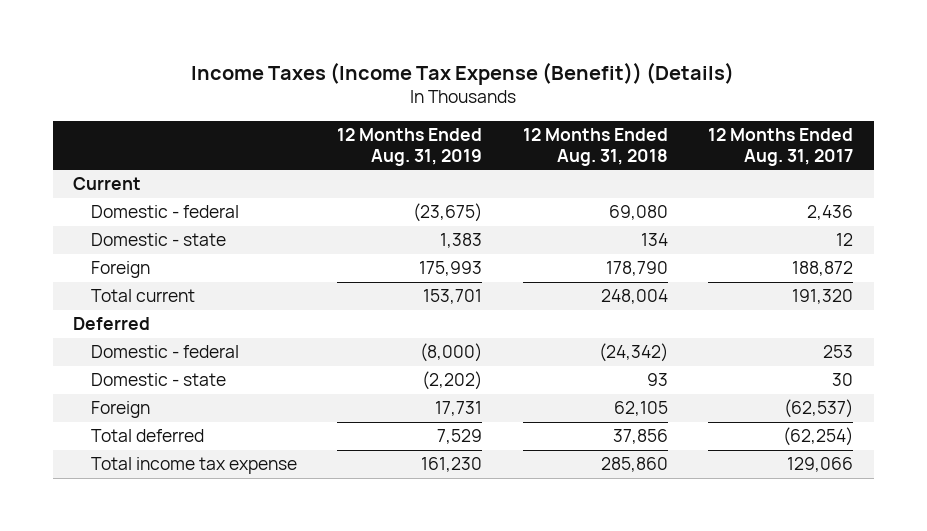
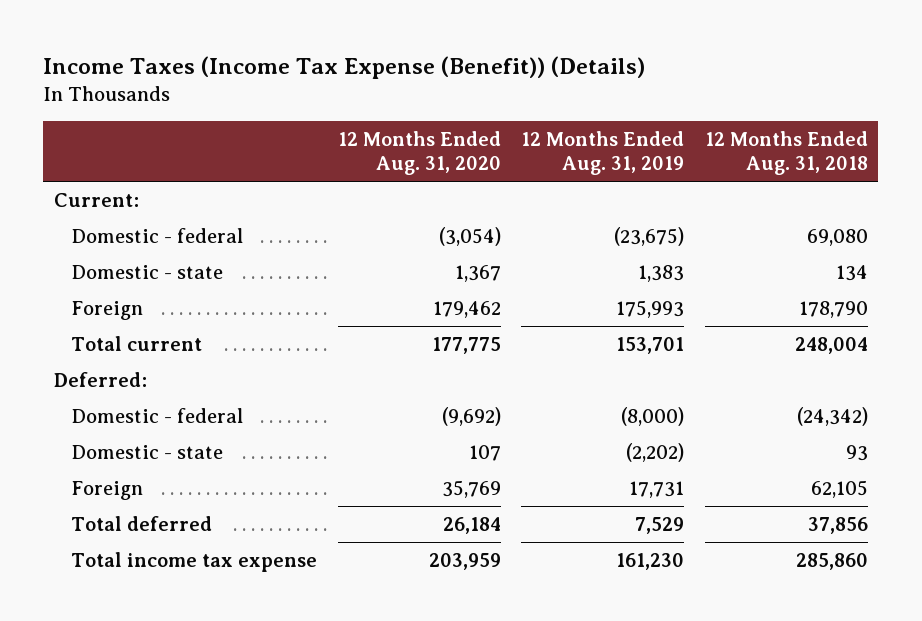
[708,128,854,166] 12 Months Ended Aug. 31, 2017 -> none
none -> [337,131,501,175] 12 Months Ended Aug. 31, 2020
[73,177,142,191] Current -> [53,193,139,208] Current:
[73,317,151,331] Deferred -> [53,372,147,388] Deferred:

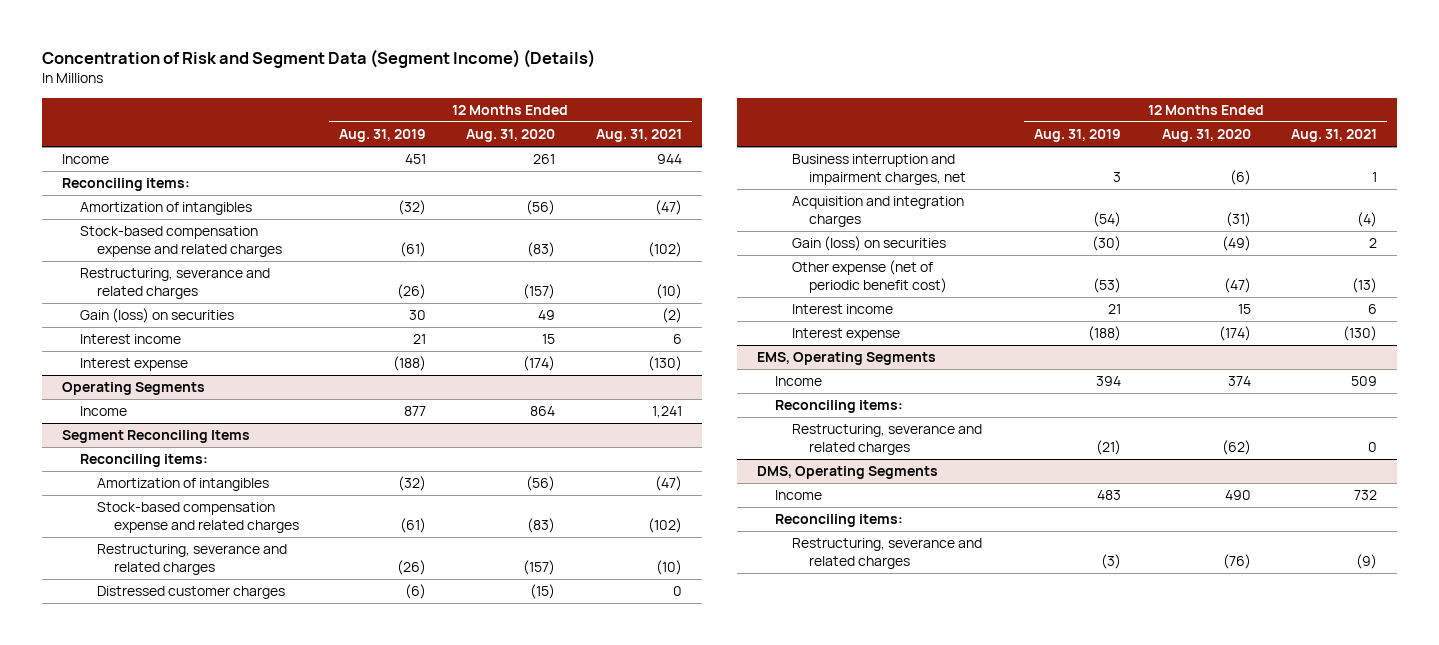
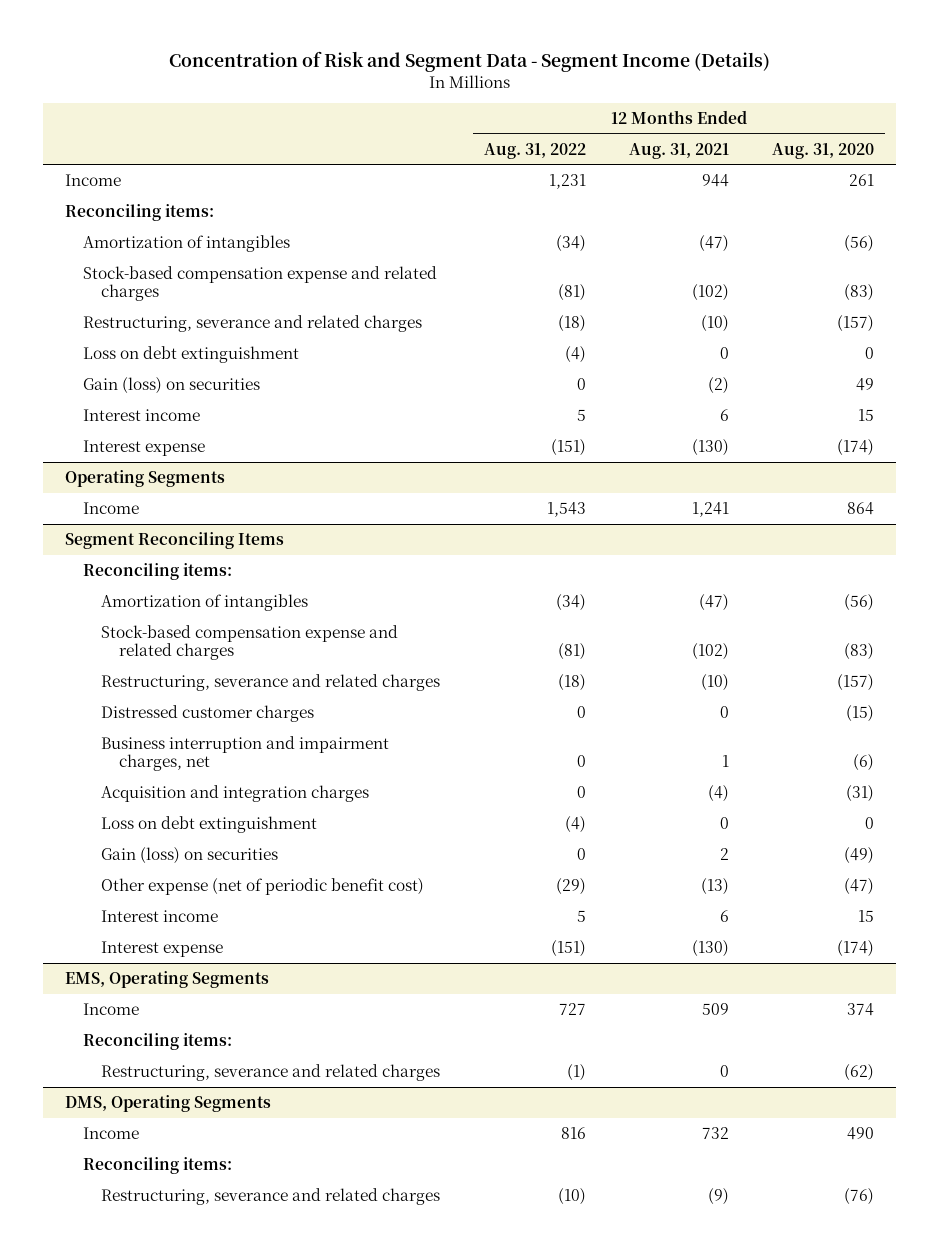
[42,49,596,69] Concentration of Risk and Segment Data (Segment Income) (Details) -> [168,51,770,73] Concentration of Risk and Segment Data - Segment Income (Details)
[339,129,427,143] Aug. 31, 2019 -> none
none -> [483,142,586,159] Aug. 31, 2022
none -> [83,345,300,363] Loss on debt extinguishment
none -> [101,815,318,833] Loss on debt extinguishment

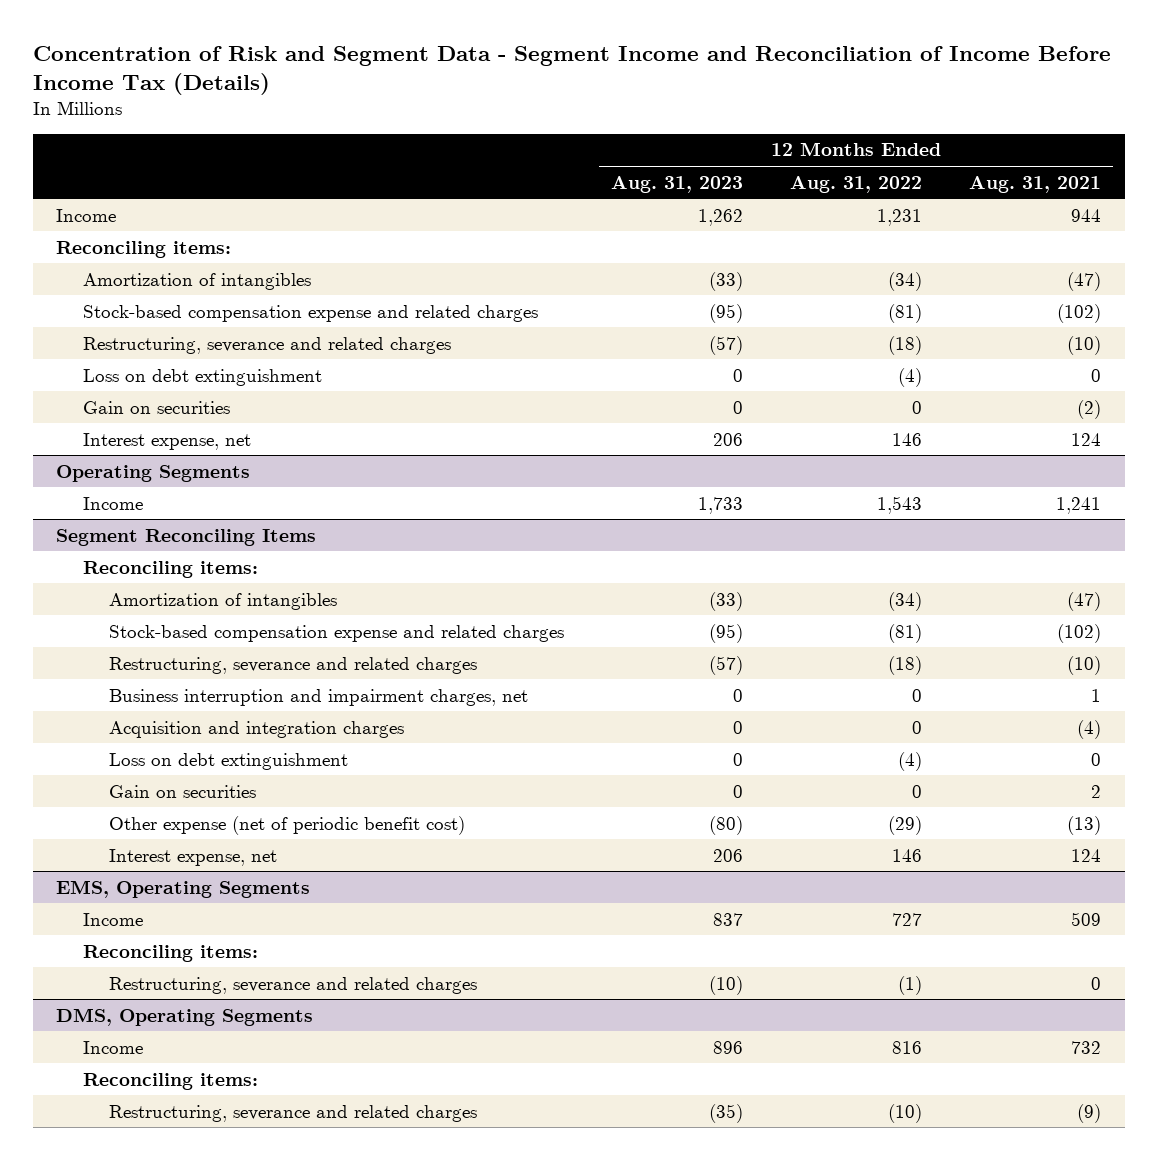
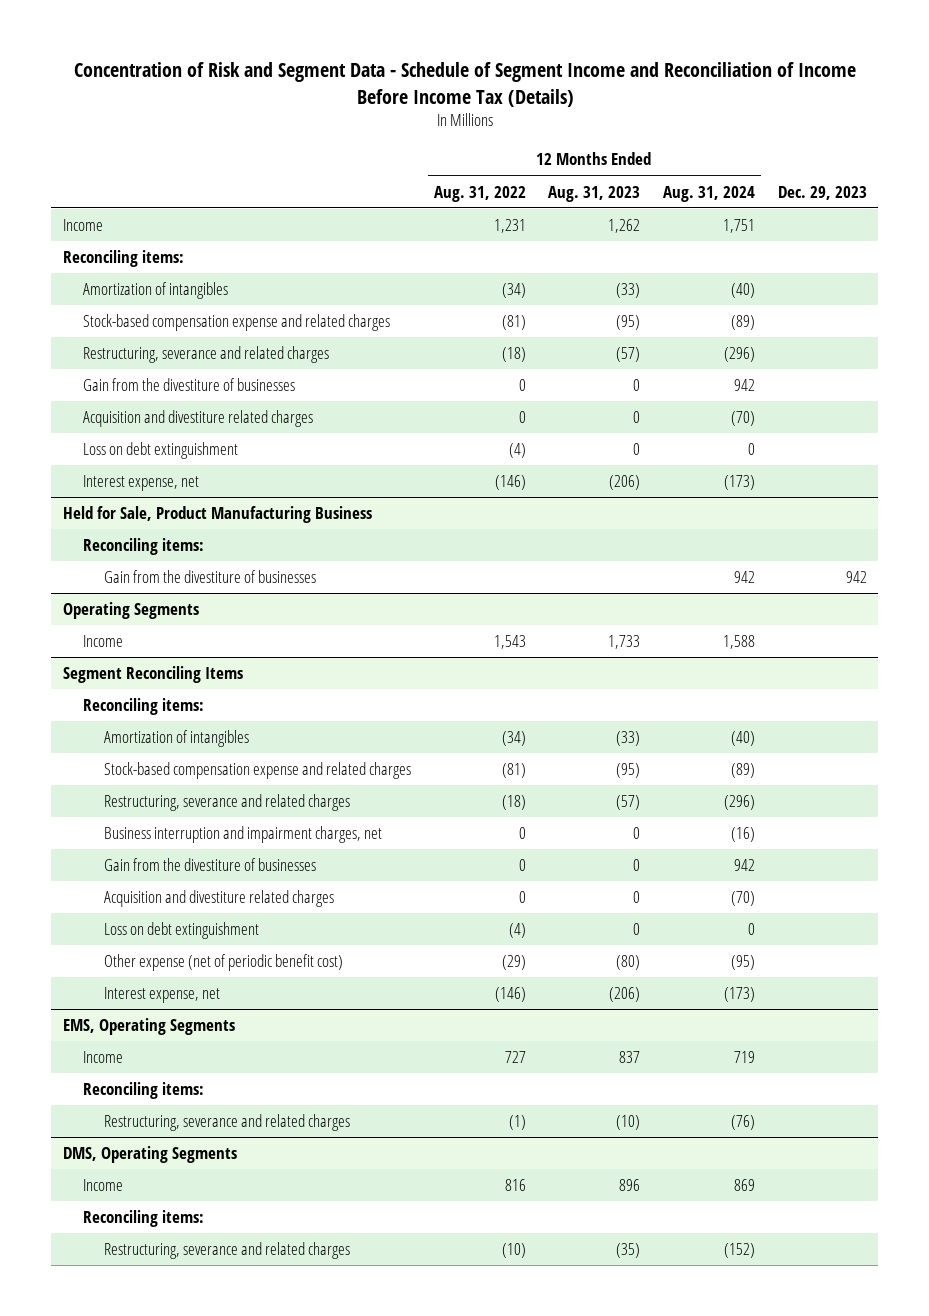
[32,46,1111,96] Concentration of Risk and Segment Data - Segment Income and Reconciliation of Income Before Income Tax (Details) -> [73,62,856,107] Concentration of Risk and Segment Data - Schedule of Segment Income and Reconciliation of Income Before Income Tax (Details)
[969,175,1102,193] Aug. 31, 2021 -> none
none -> [662,185,755,202] Aug. 31, 2024
none -> [777,185,867,200] Dec. 29, 2023
none -> [83,378,296,392] Gain from the divestiture of businesses
none -> [83,410,314,428] Acquisition and divestiture related charges
[82,400,230,414] Gain on securities -> none
[713,432,744,446] 206 -> [609,475,641,491] (206)
[892,432,923,446] 146 -> [494,475,526,491] (146)
none -> [62,506,372,524] Held for Sale, Product Manufacturing Business
none -> [83,538,205,556] Reconciling items:
none -> [104,570,317,584] Gain from the divestiture of businesses
none -> [104,858,317,872] Gain from the divestiture of businesses
[109,720,405,738] Acquisition and integration charges -> [104,890,335,908] Acquisition and divestiture related charges
[109,784,257,798] Gain on securities -> none
[713,848,744,862] 206 -> [609,987,641,1003] (206)
[892,848,923,862] 146 -> [494,987,526,1003] (146)

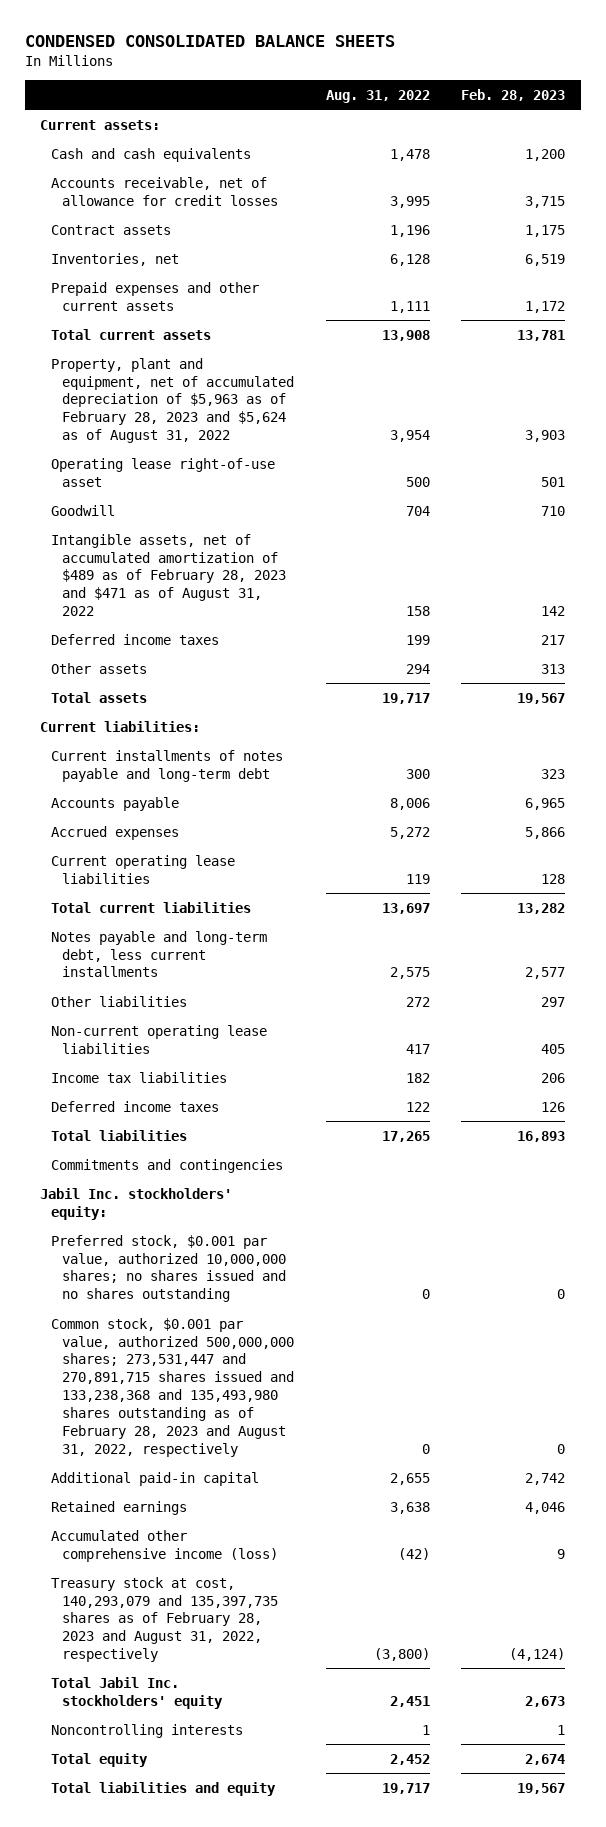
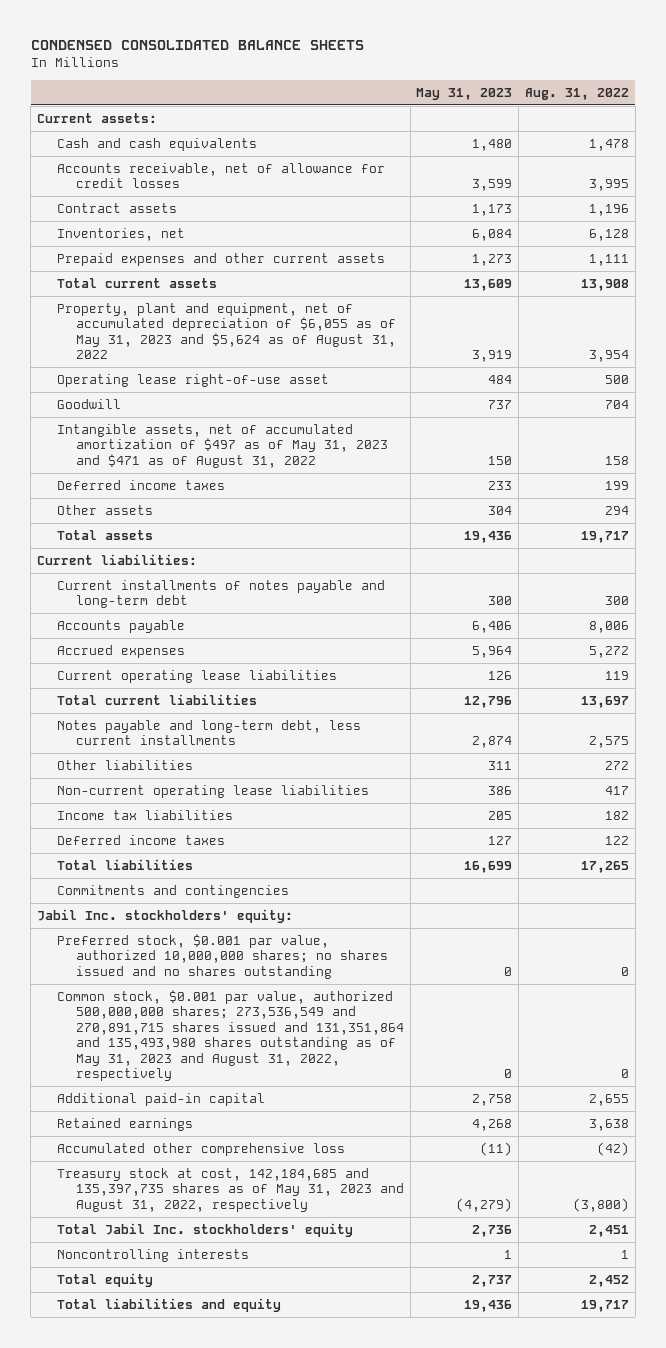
[461,88,566,101] Feb. 28, 2023 -> none
none -> [416,87,513,100] May 31, 2023
[51,357,295,444] Property, plant and equipment, net of accumulated depreciation of $5,963 as of February 28, 2023 and $5,624 as of August 31, 2022 -> [56,302,396,360] Property, plant and equipment, net of accumulated depreciation of $6,055 as of May 31, 2023 and $5,624 as of August 31, 2022
[51,533,287,617] Intangible assets, net of accumulated amortization of $489 as of February 28, 2023 and $471 as of August 31, 2022 -> [56,423,388,468] Intangible assets, net of accumulated amortization of $497 as of May 31, 2023 and $471 as of August 31, 2022
[51,1317,295,1457] Common stock, $0.001 par value, authorized 500,000,000 shares; 273,531,447 and 270,891,715 shares issued and 133,238,368 and 135,493,980 shares outstanding as of February 28, 2023 and August 31, 2022, respectively -> [56,989,404,1081] Common stock, $0.001 par value, authorized 500,000,000 shares; 273,536,549 and 270,891,715 shares issued and 131,351,864 and 135,493,980 shares outstanding as of May 31, 2023 and August 31, 2022, respectively
[51,1529,279,1562] Accumulated other comprehensive income (loss) -> [56,1142,345,1156] Accumulated other comprehensive loss
[51,1576,279,1663] Treasury stock at cost, 140,293,079 and 135,397,735 shares as of February 28, 2023 and August 31, 2022, respectively -> [56,1167,404,1212] Treasury stock at cost, 142,184,685 and 135,397,735 shares as of May 31, 2023 and August 31, 2022, respectively

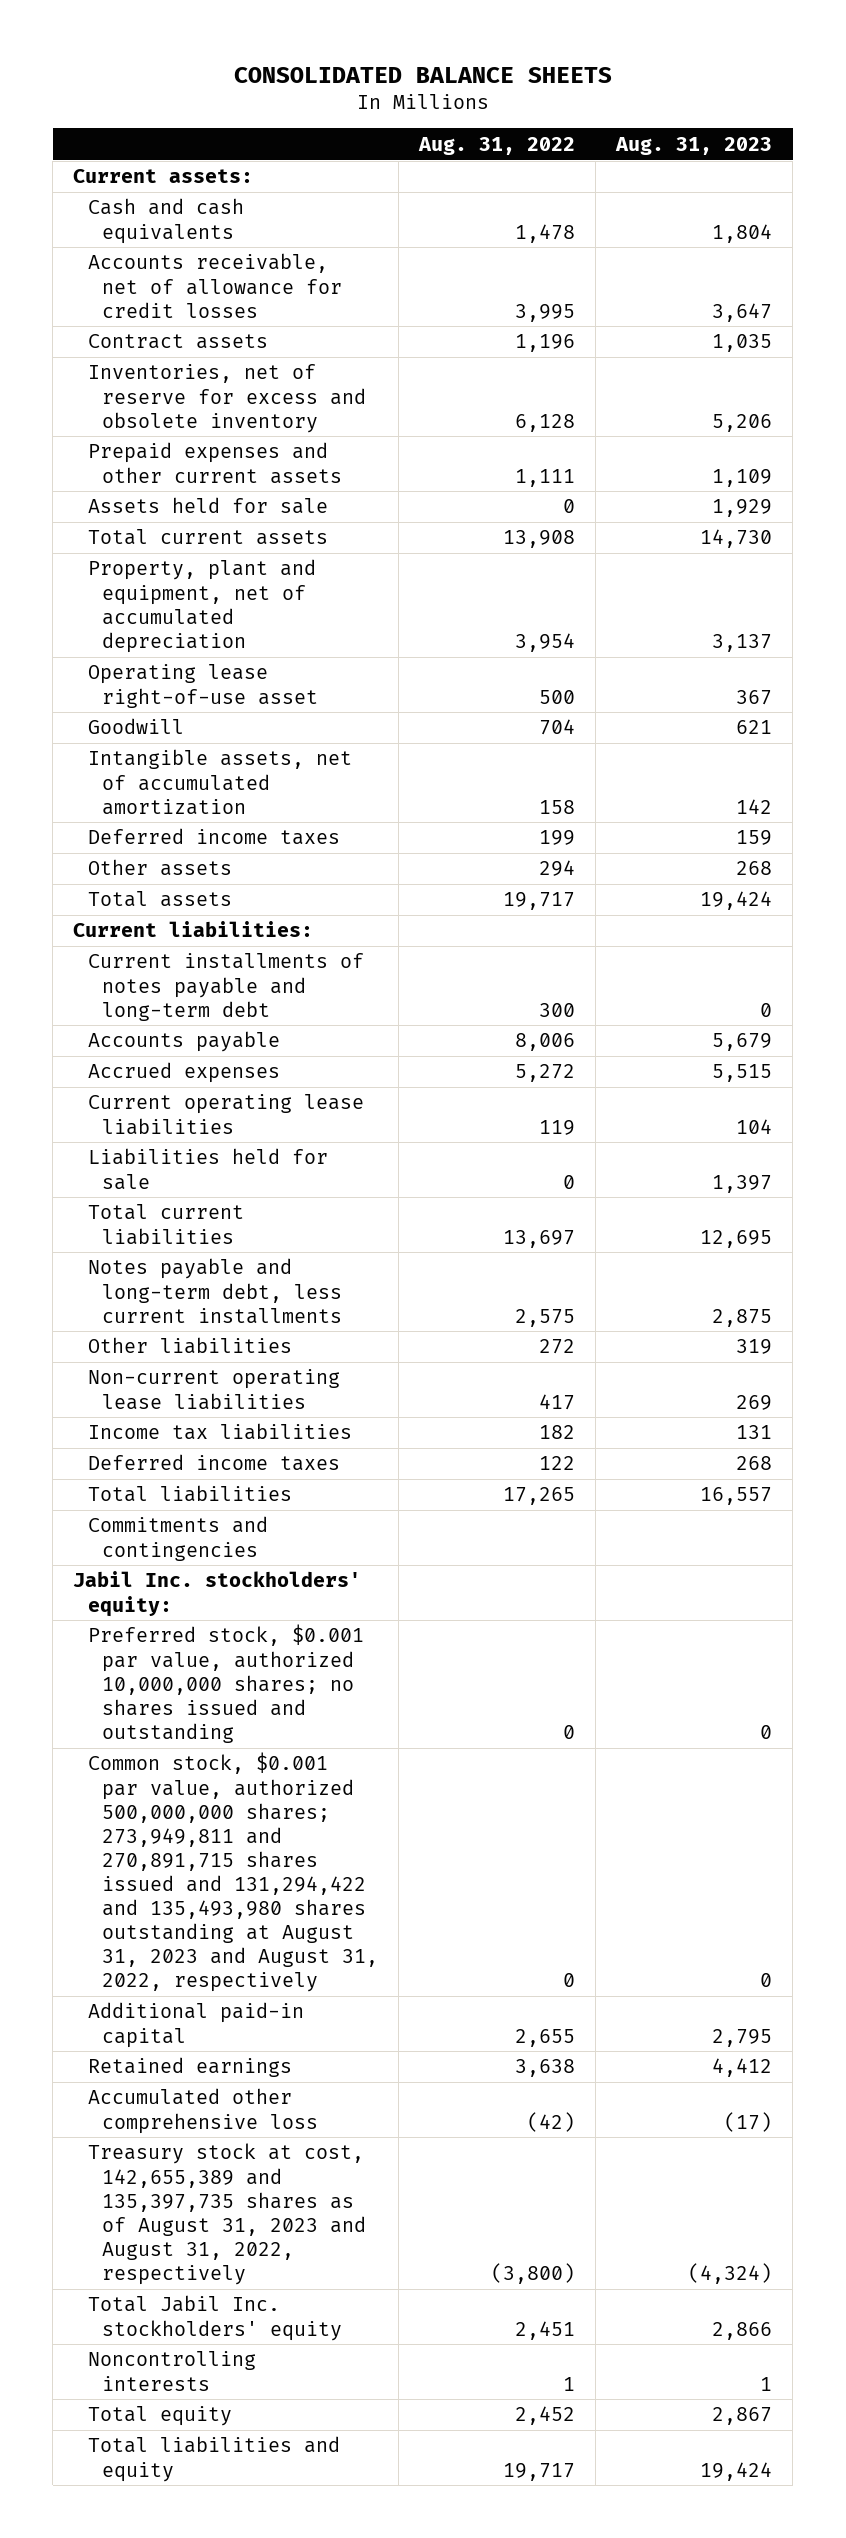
[30,40,364,51] CONDENSED CONSOLIDATED BALANCE SHEETS -> [233,66,612,83] CONSOLIDATED BALANCE SHEETS
[416,87,513,100] May 31, 2023 -> none
none -> [615,136,773,155] Aug. 31, 2023
[56,227,185,241] Inventories, net -> [87,364,367,433] Inventories, net of reserve for excess and obsolete inventory
none -> [87,497,328,515] Assets held for sale
[56,302,396,360] Property, plant and equipment, net of accumulated depreciation of $6,055 as of May 31, 2023 and $5,624 as of August 31, 2022 -> [87,559,316,653] Property, plant and equipment, net of accumulated depreciation
[56,423,388,468] Intangible assets, net of accumulated amortization of $497 as of May 31, 2023 and $471 as of August 31, 2022 -> [87,749,352,815] Intangible assets, net of accumulated amortization
none -> [87,1148,328,1190] Liabilities held for sale
[56,933,388,979] Preferred stock, $0.001 par value, authorized 10,000,000 shares; no shares issued and no shares outstanding -> [87,1624,364,1743] Preferred stock, $0.001 par value, authorized 10,000,000 shares; no shares issued and outstanding
[56,989,404,1081] Common stock, $0.001 par value, authorized 500,000,000 shares; 273,536,549 and 270,891,715 shares issued and 131,351,864 and 135,493,980 shares outstanding as of May 31, 2023 and August 31, 2022, respectively -> [87,1752,379,1993] Common stock, $0.001 par value, authorized 500,000,000 shares; 273,949,811 and 270,891,715 shares issued and 131,294,422 and 135,493,980 shares outstanding at August 31, 2023 and August 31, 2022, respectively
[56,1167,404,1212] Treasury stock at cost, 142,184,685 and 135,397,735 shares as of May 31, 2023 and August 31, 2022, respectively -> [87,2143,367,2285] Treasury stock at cost, 142,655,389 and 135,397,735 shares as of August 31, 2023 and August 31, 2022, respectively

